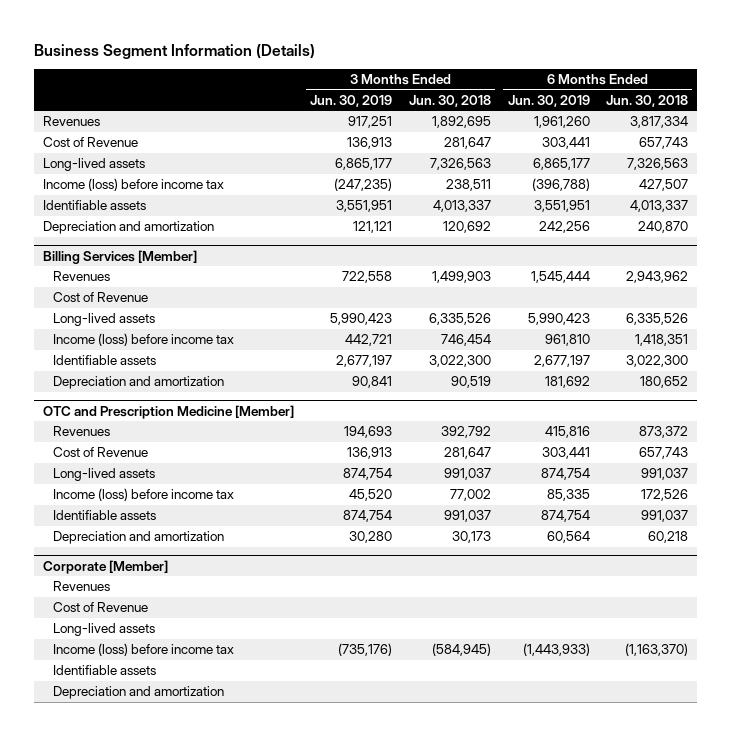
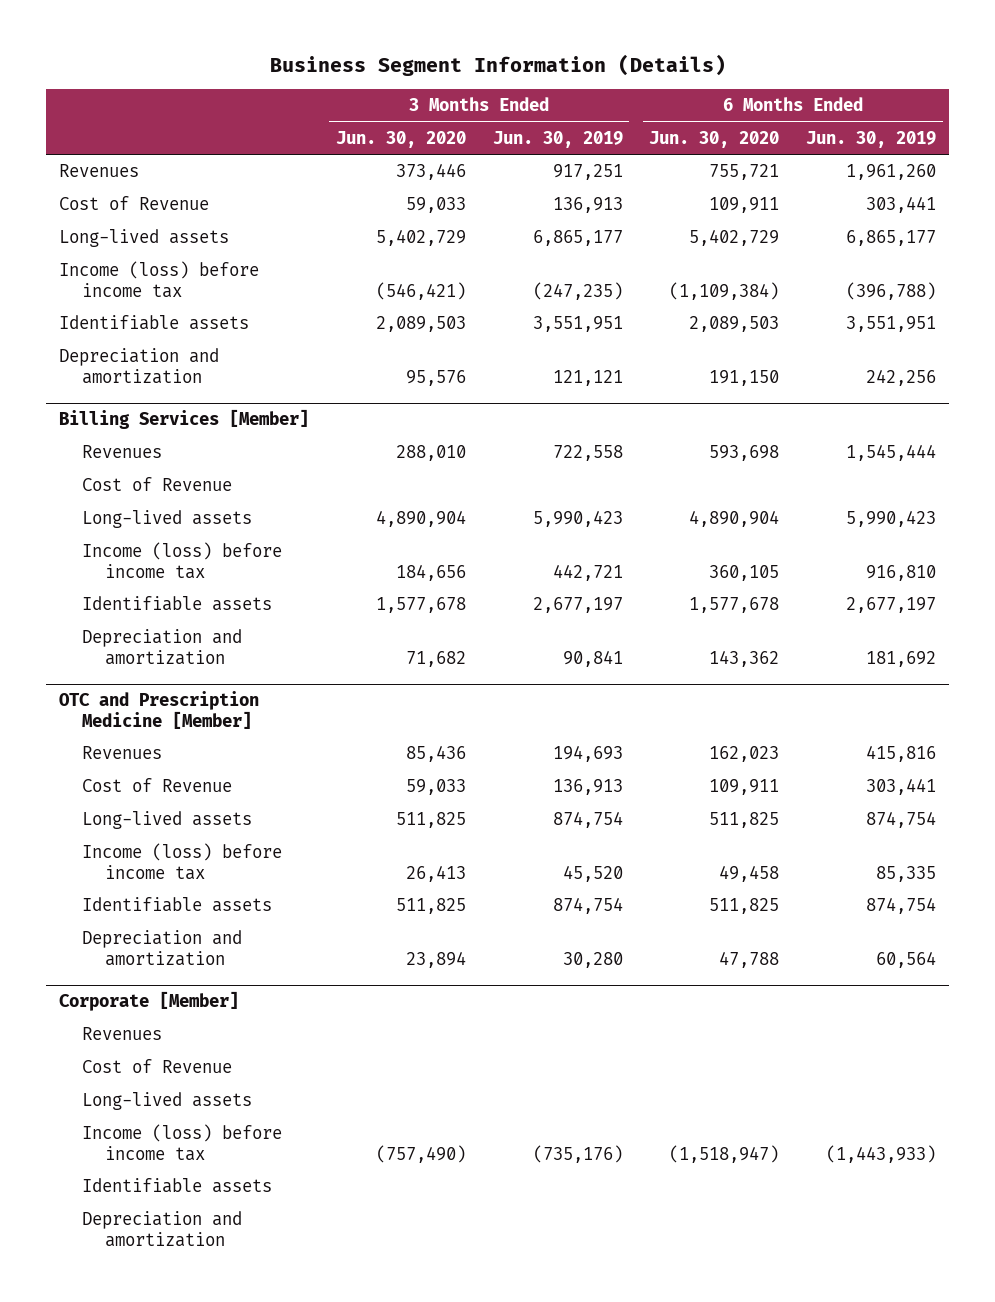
[408,94,491,107] Jun. 30, 2018 -> none
[606,94,689,107] Jun. 30, 2018 -> none
none -> [335,130,466,148] Jun. 30, 2020
none -> [649,130,780,148] Jun. 30, 2020
[544,334,590,347] 961,810 -> [866,564,937,581] 916,810

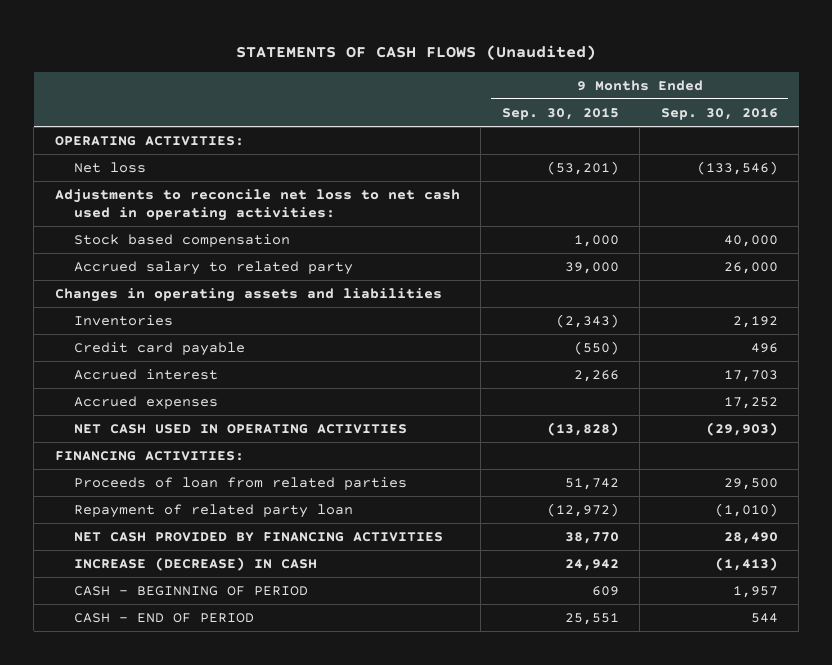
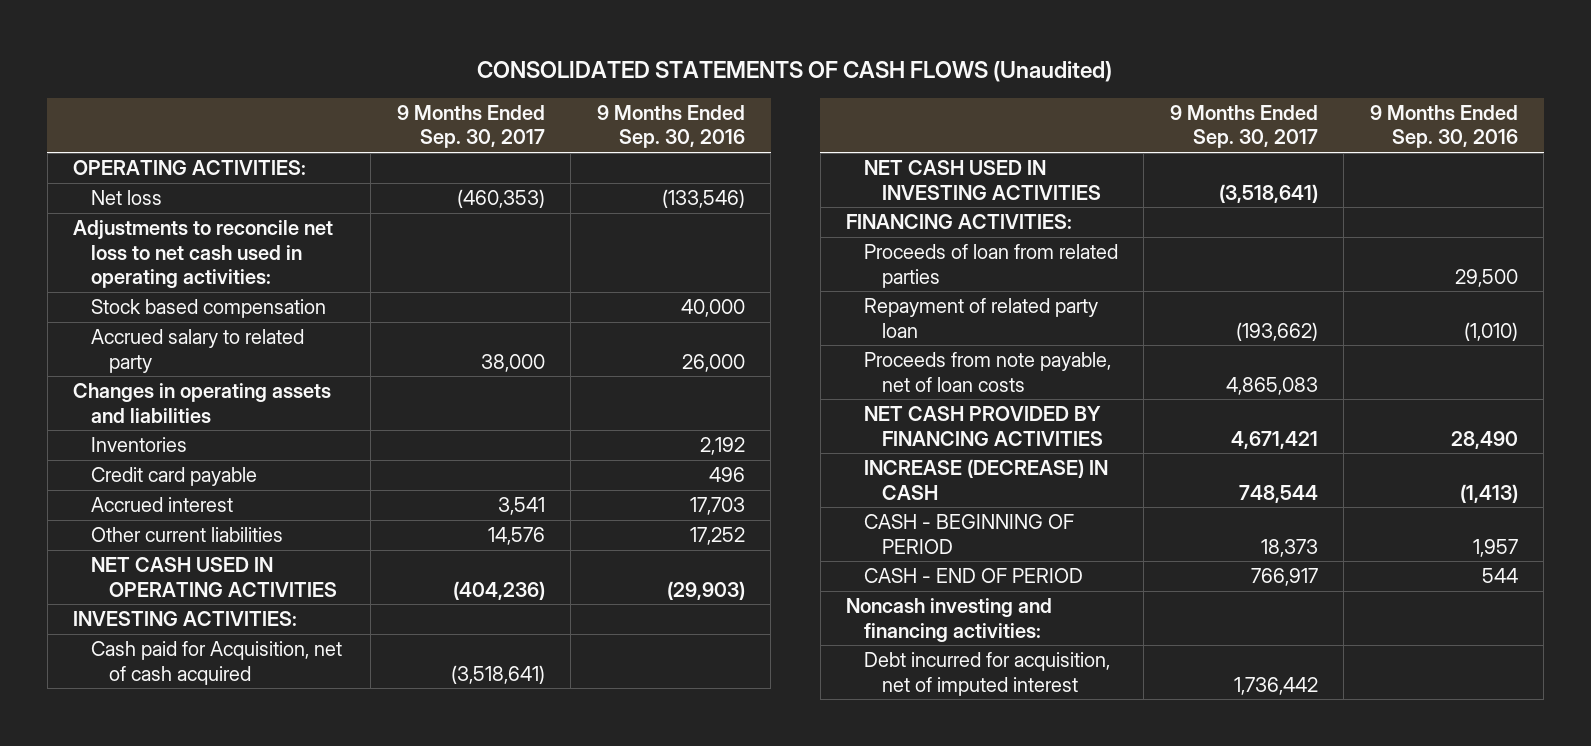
[236,44,597,60] STATEMENTS OF CASH FLOWS (Unaudited) -> [477,60,1113,82] CONSOLIDATED STATEMENTS OF CASH FLOWS (Unaudited)
[501,107,619,120] Sep. 30, 2015 -> none
none -> [396,104,545,149] 9 Months Ended Sep. 30, 2017
[73,395,218,409] Accrued expenses -> [91,527,284,543] Other current liabilities
none -> [73,611,298,627] INVESTING ACTIVITIES:
none -> [91,641,343,685] Cash paid for Acquisition, net of cash acquired
none -> [863,160,1101,200] NET CASH USED IN INVESTING ACTIVITIES
none -> [863,352,1111,392] Proceeds from note payable, net of loan costs
none -> [846,598,1053,642] Noncash investing and financing activities:
none -> [863,652,1110,696] Debt incurred for acquisition, net of imputed interest

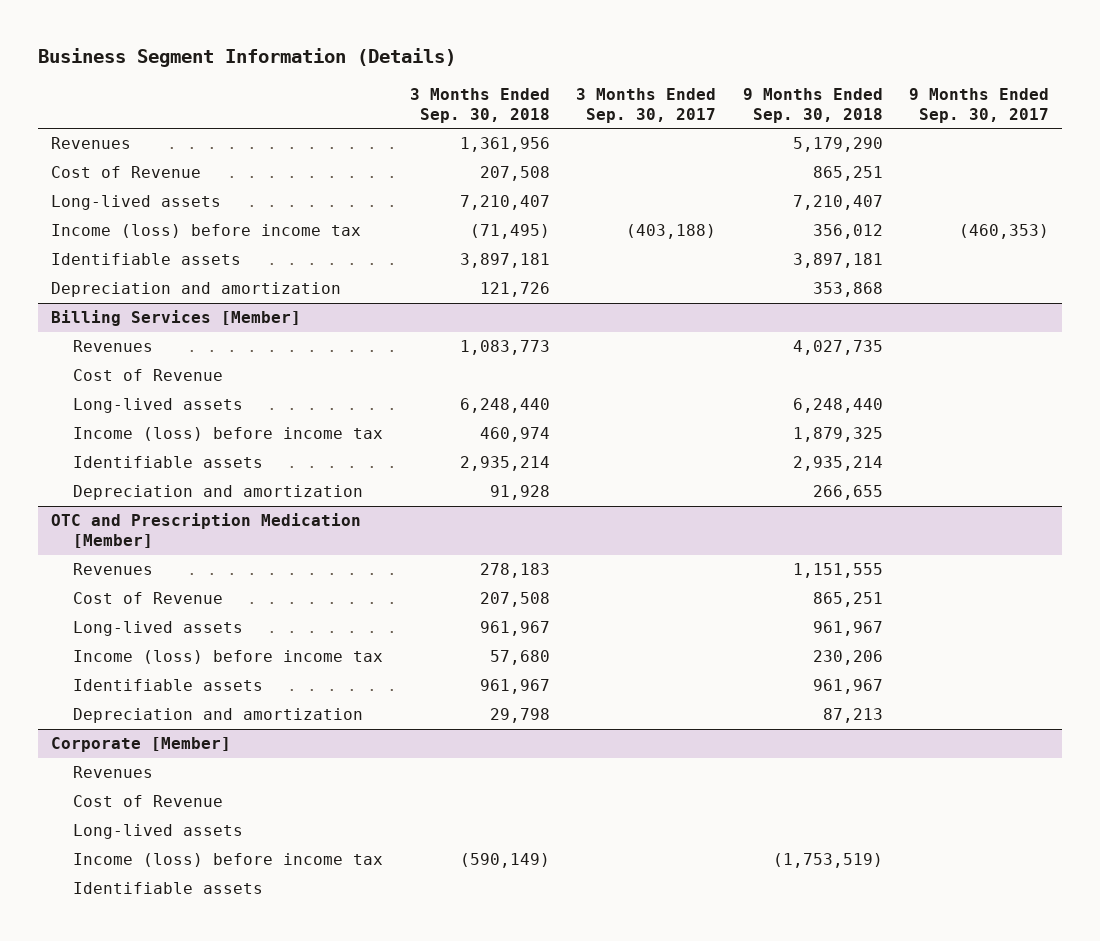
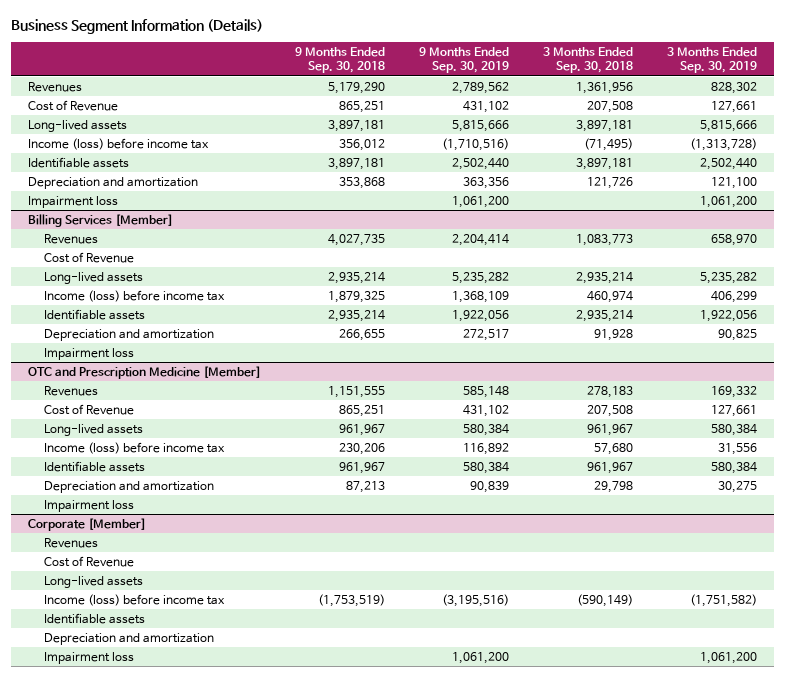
[576,87,717,124] 3 Months Ended Sep. 30, 2017 -> none
[908,87,1049,124] 9 Months Ended Sep. 30, 2017 -> none
none -> [419,46,510,74] 9 Months Ended Sep. 30, 2019
none -> [667,46,758,74] 3 Months Ended Sep. 30, 2019
[459,195,550,211] 7,210,407 -> [576,119,634,132] 3,897,181
[792,195,883,211] 7,210,407 -> [328,119,386,132] 3,897,181
none -> [28,195,119,208] Impairment loss
[459,398,550,414] 6,248,440 -> [576,271,634,284] 2,935,214
[792,398,883,414] 6,248,440 -> [328,271,386,284] 2,935,214
none -> [43,347,134,360] Impairment loss
[51,513,362,549] OTC and Prescription Medication [Member] -> [28,365,262,379] OTC and Prescription Medicine [Member]
none -> [43,499,134,512] Impairment loss
none -> [43,632,214,645] Depreciation and amortization
none -> [43,651,134,664] Impairment loss

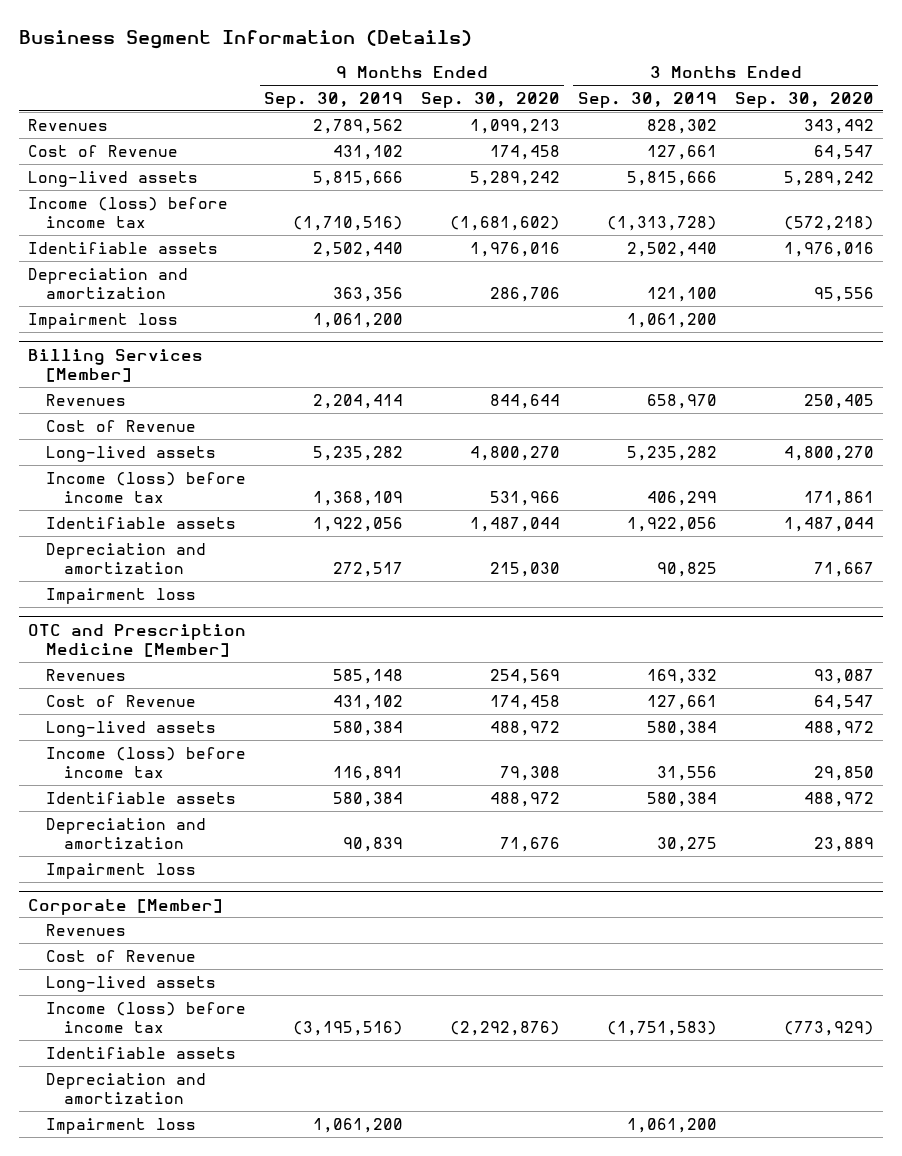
[295,46,386,74] 9 Months Ended Sep. 30, 2018 -> none
[543,46,634,74] 3 Months Ended Sep. 30, 2018 -> none
none -> [420,91,560,108] Sep. 30, 2020
none -> [734,91,874,108] Sep. 30, 2020
[463,442,510,455] 116,892 -> [333,766,404,782] 116,891
[690,593,758,607] (1,751,582) -> [606,1021,717,1037] (1,751,583)

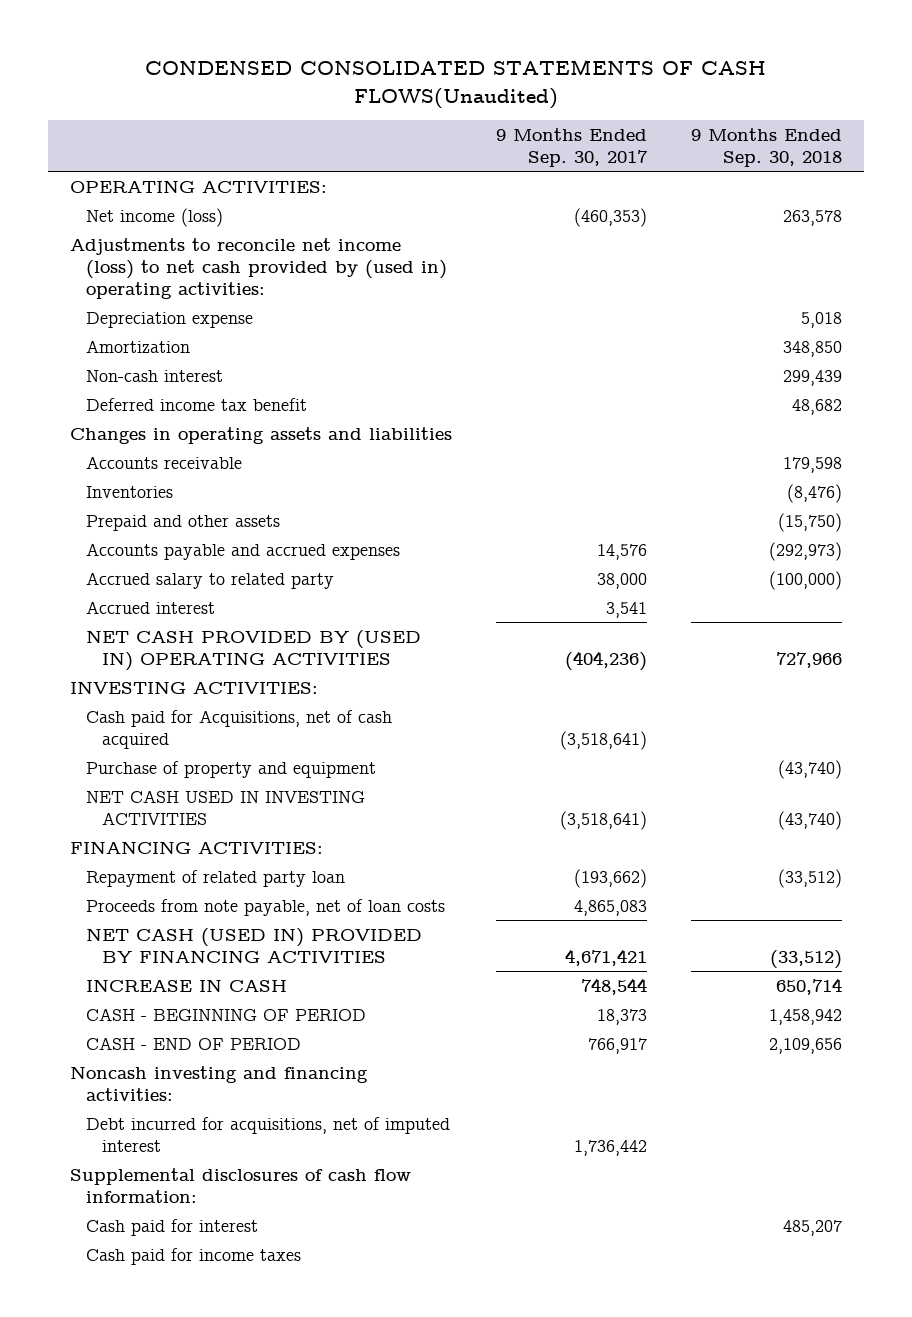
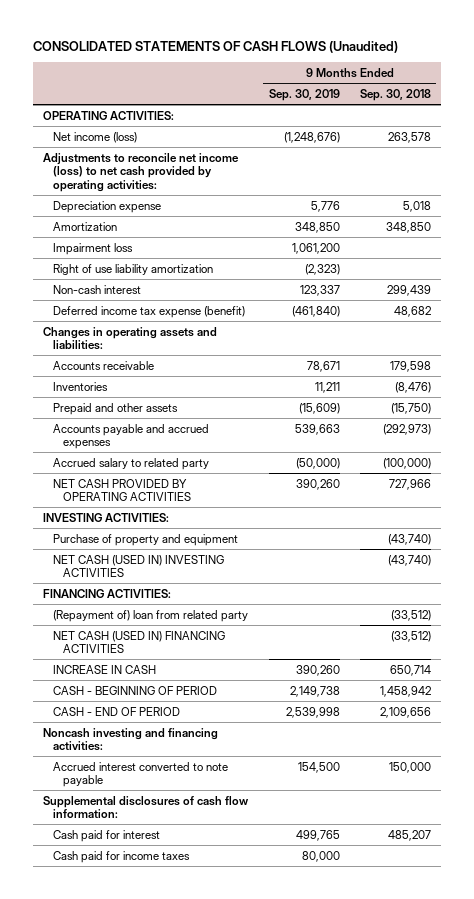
[144,59,766,109] CONDENSED CONSOLIDATED STATEMENTS OF CASH FLOWS(Unaudited) -> [33,40,399,53] CONSOLIDATED STATEMENTS OF CASH FLOWS (Unaudited)
[495,127,648,167] 9 Months Ended Sep. 30, 2017 -> none
none -> [268,89,340,102] Sep. 30, 2019
[70,237,448,299] Adjustments to reconcile net income (loss) to net cash provided by (used in) operating activities: -> [43,152,240,192] Adjustments to reconcile net income (loss) to net cash provided by operating activities:
none -> [52,242,133,255] Impairment loss
none -> [52,263,213,275] Right of use liability amortization
[86,397,308,411] Deferred income tax benefit -> [52,305,245,318] Deferred income tax expense (benefit)
[70,426,453,444] Changes in operating assets and liabilities -> [43,326,218,351] Changes in operating assets and liabilities:
[86,600,216,614] Accrued interest -> none
[86,629,422,671] NET CASH PROVIDED BY (USED IN) OPERATING ACTIVITIES -> [52,478,191,502] NET CASH PROVIDED BY OPERATING ACTIVITIES
[86,709,393,749] Cash paid for Acquisitions, net of cash acquired -> none
[86,789,366,825] NET CASH USED IN INVESTING ACTIVITIES -> [52,554,224,578] NET CASH (USED IN) INVESTING ACTIVITIES
[86,898,446,916] Proceeds from note payable, net of loan costs -> none
[86,869,346,887] Repayment of related party loan -> [52,609,248,622] (Repayment of) loan from related party
[86,927,423,963] NET CASH (USED IN) PROVIDED BY FINANCING ACTIVITIES -> [52,630,225,654] NET CASH (USED IN) FINANCING ACTIVITIES
[86,1116,451,1152] Debt incurred for acquisitions, net of imputed interest -> none
none -> [52,761,228,788] Accrued interest converted to note payable

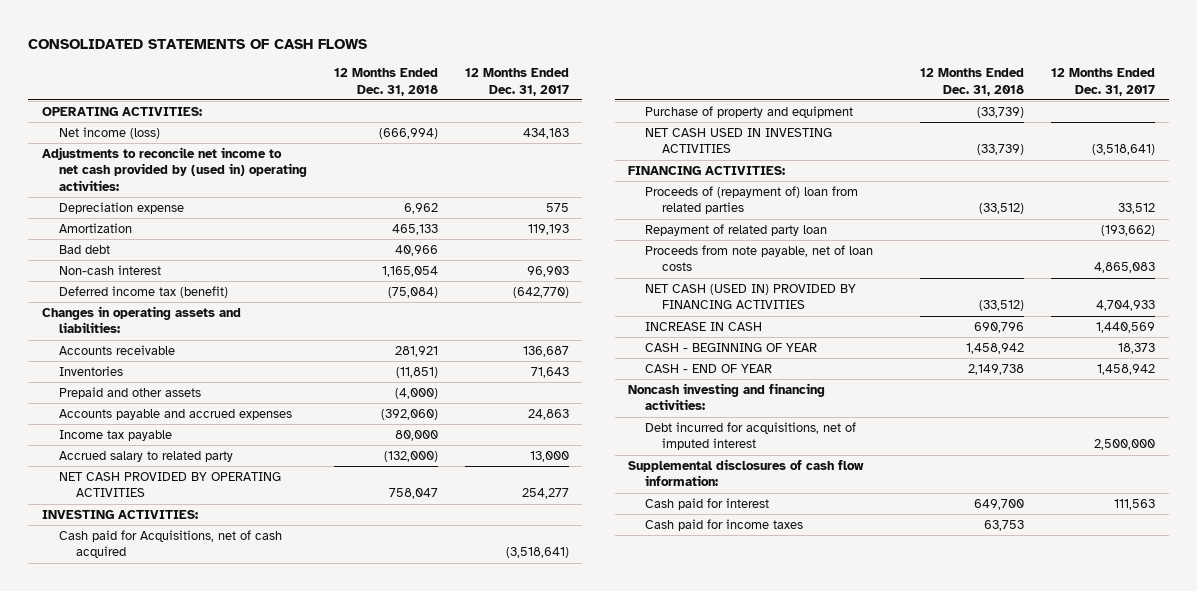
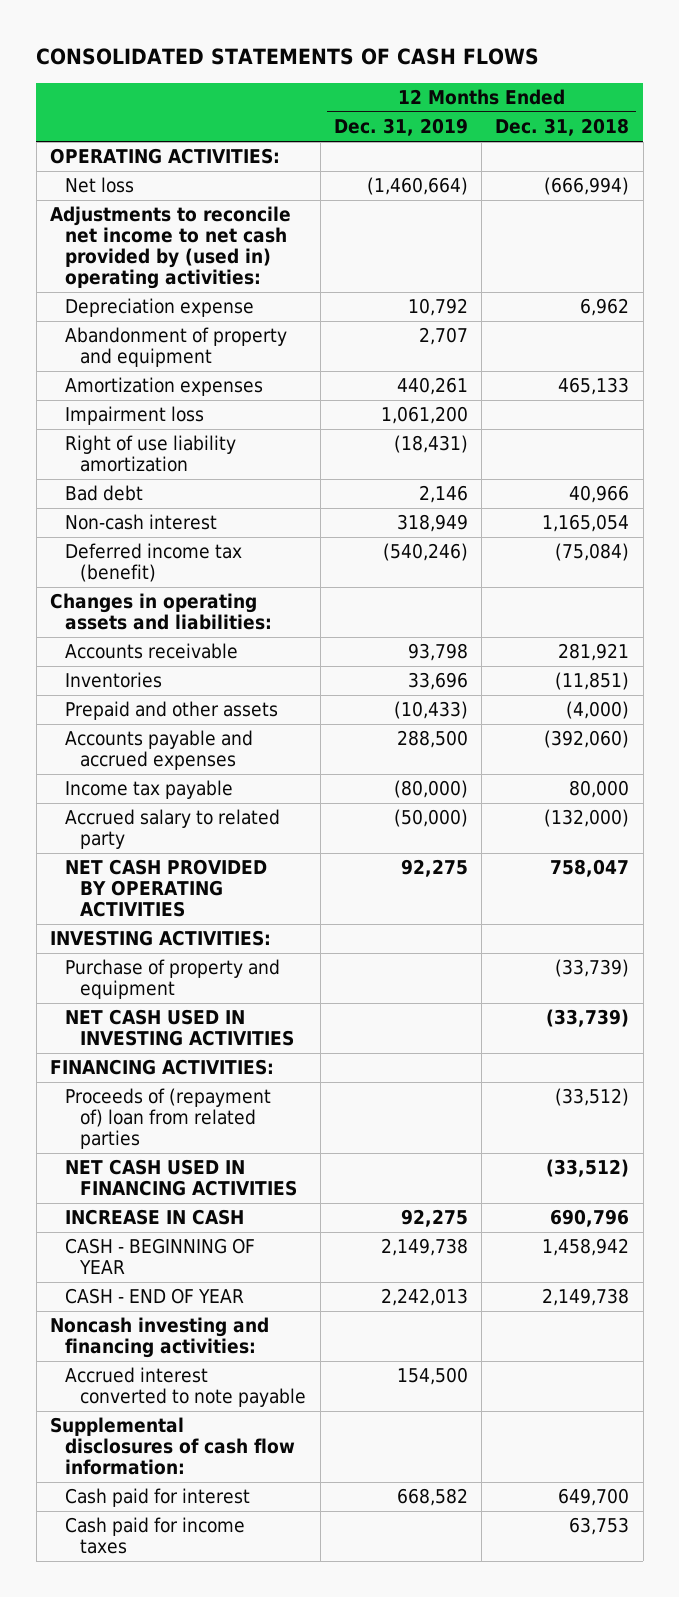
[464,68,569,96] 12 Months Ended Dec. 31, 2017 -> none
none -> [333,118,468,137] Dec. 31, 2019
[58,127,160,140] Net income (loss) -> [65,177,135,194] Net loss
none -> [65,327,288,368] Abandonment of property and equipment
[58,223,132,234] Amortization -> [65,377,264,397] Amortization expenses
none -> [65,406,205,426] Impairment loss
none -> [65,435,237,473] Right of use liability amortization
[58,530,282,559] Cash paid for Acquisitions, net of cash acquired -> none
[645,224,828,237] Repayment of related party loan -> none
[645,245,874,272] Proceeds from note payable, net of loan costs -> none
[645,284,857,310] NET CASH (USED IN) PROVIDED BY FINANCING ACTIVITIES -> [65,1159,298,1197] NET CASH USED IN FINANCING ACTIVITIES
[645,422,857,451] Debt incurred for acquisitions, net of imputed interest -> none
none -> [65,1367,307,1408] Accrued interest converted to note payable

